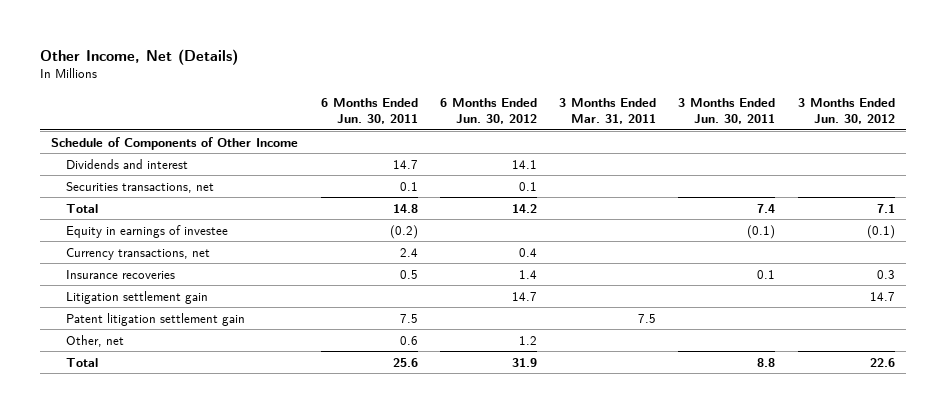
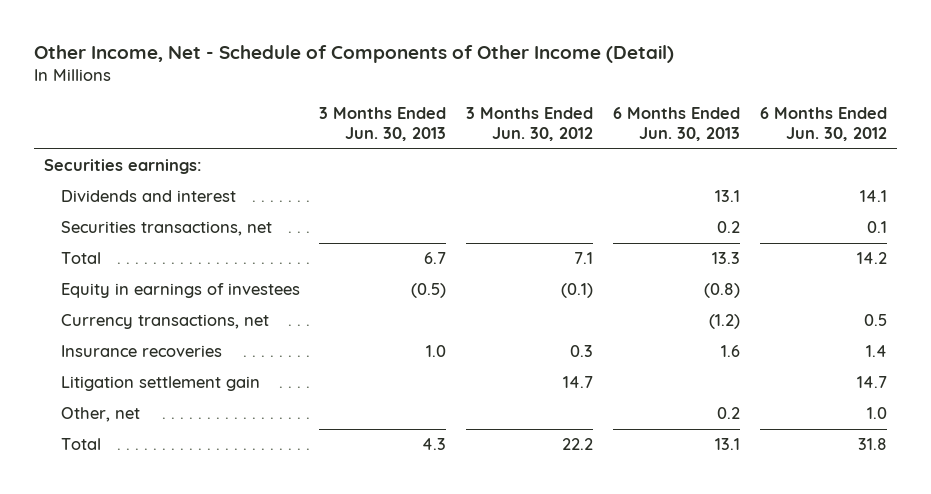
[40,48,239,65] Other Income, Net (Details) -> [34,45,675,64] Other Income, Net - Schedule of Components of Other Income (Detail)
[320,98,418,125] 6 Months Ended Jun. 30, 2011 -> none
[559,98,657,125] 3 Months Ended Mar. 31, 2011 -> none
[678,98,776,125] 3 Months Ended Jun. 30, 2011 -> none
none -> [319,107,447,142] 3 Months Ended Jun. 30, 2013
none -> [613,107,741,142] 6 Months Ended Jun. 30, 2013
[51,136,299,150] Schedule of Components of Other Income -> [43,159,202,175] Securities earnings:
[66,224,229,238] Equity in earnings of investee -> [60,283,300,299] Equity in earnings of investees
[518,247,537,257] 0.4 -> [864,314,888,327] 0.5
[66,312,246,326] Patent litigation settlement gain -> none
[518,335,537,345] 1.2 -> [867,407,888,420] 1.0
[511,357,537,367] 31.9 -> [858,438,888,451] 31.8
[869,357,895,367] 22.6 -> [562,438,594,451] 22.2

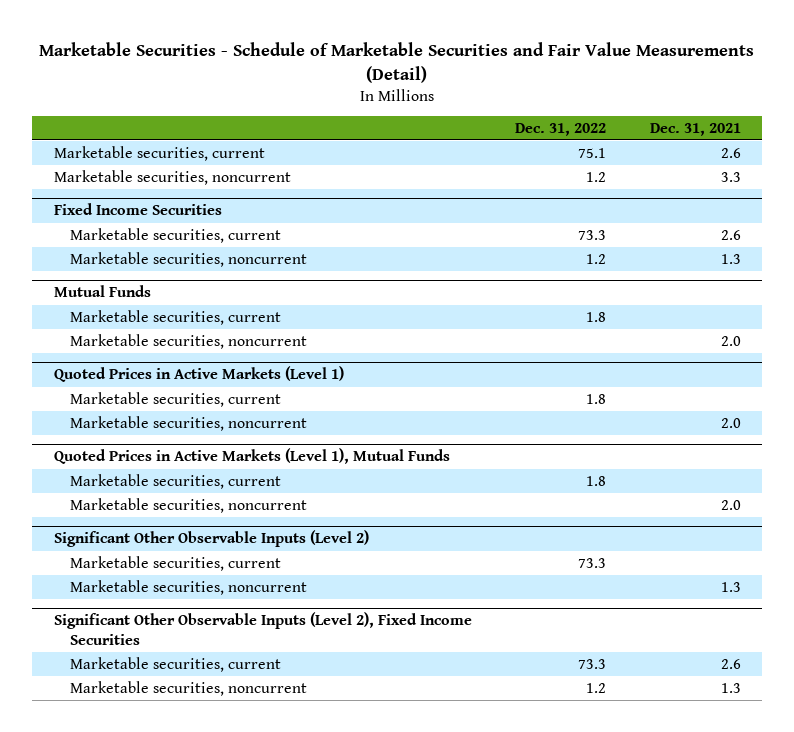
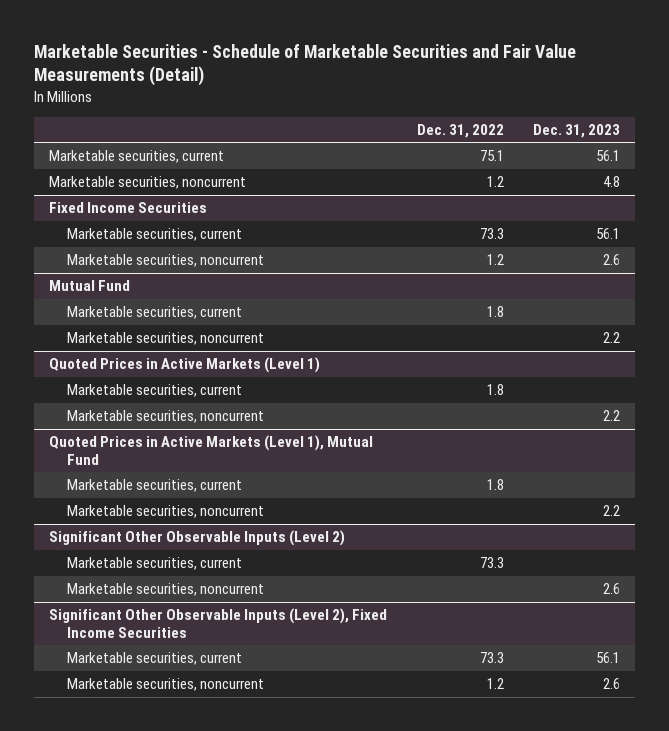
[649,122,741,136] Dec. 31, 2021 -> none
none -> [532,123,620,138] Dec. 31, 2023
[53,285,151,298] Mutual Funds -> [49,280,131,292] Mutual Fund
[53,448,450,465] Quoted Prices in Active Markets (Level 1), Mutual Funds -> [49,435,374,465] Quoted Prices in Active Markets (Level 1), Mutual Fund

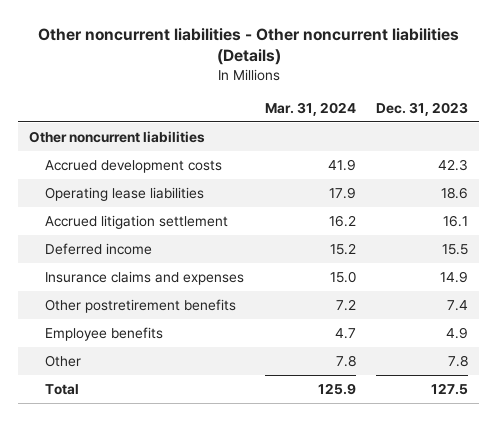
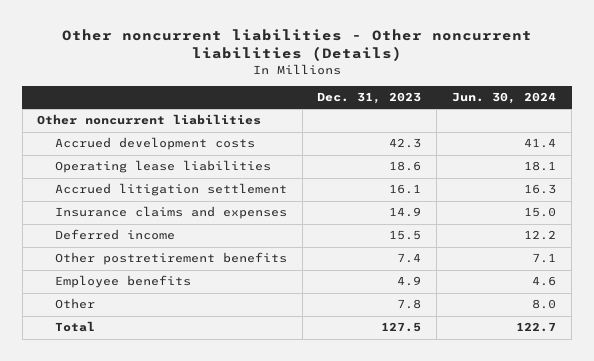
[264,101,356,116] Mar. 31, 2024 -> none
none -> [452,92,557,105] Jun. 30, 2024
[45,242,153,255] Deferred income -> [54,229,175,241] Deferred income

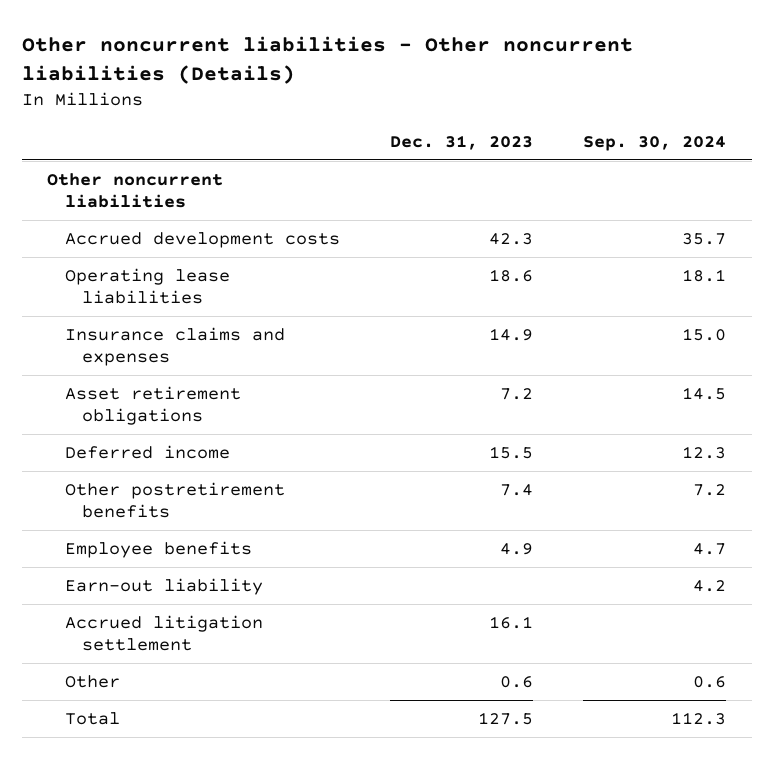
[452,92,557,105] Jun. 30, 2024 -> none
none -> [583,135,727,151] Sep. 30, 2024
none -> [64,385,241,425] Asset retirement obligations
none -> [64,577,263,595] Earn-out liability
[54,183,287,197] Accrued litigation settlement -> [64,614,263,651] Accrued litigation settlement
[397,299,422,310] 7.8 -> [500,675,534,688] 0.6

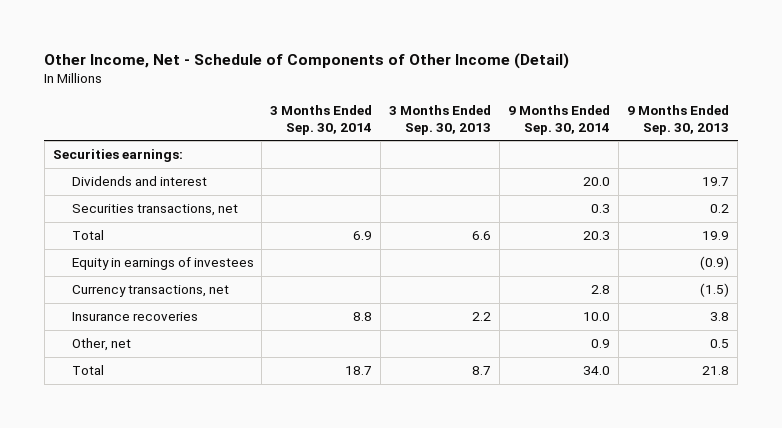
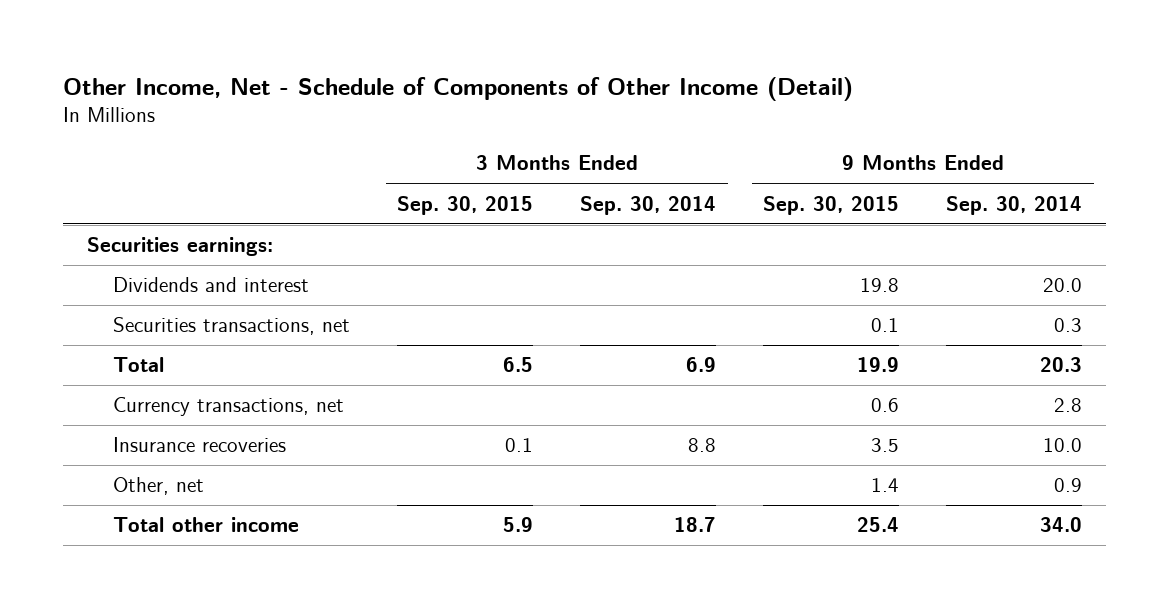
[389,104,492,135] 3 Months Ended Sep. 30, 2013 -> none
[627,104,730,135] 9 Months Ended Sep. 30, 2013 -> none
none -> [397,195,534,215] Sep. 30, 2015
none -> [763,195,900,215] Sep. 30, 2015
[71,257,254,271] Equity in earnings of investees -> none
[71,365,104,376] Total -> [113,517,300,533] Total other income

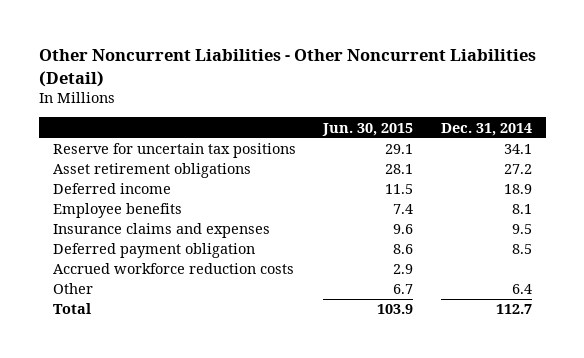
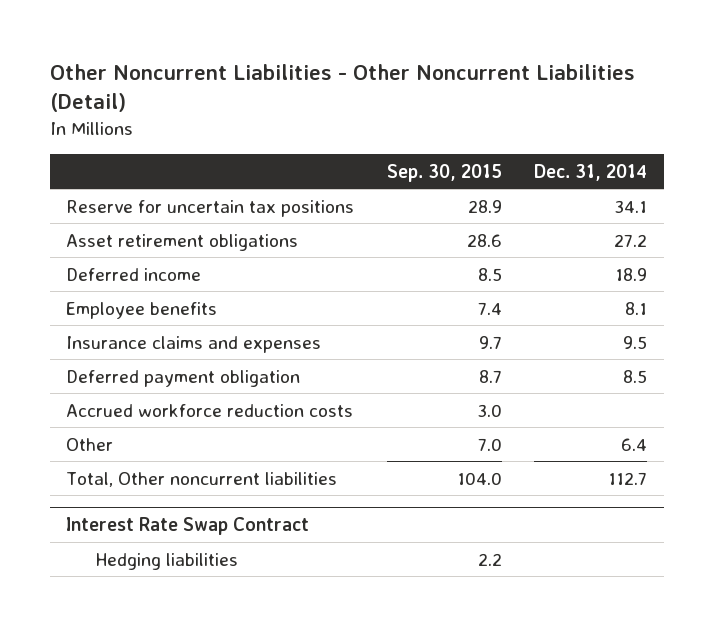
[322,122,414,136] Jun. 30, 2015 -> none
none -> [386,163,502,182] Sep. 30, 2015
[52,303,91,315] Total -> [66,471,338,487] Total, Other noncurrent liabilities
none -> [66,516,310,535] Interest Rate Swap Contract
none -> [95,552,239,570] Hedging liabilities

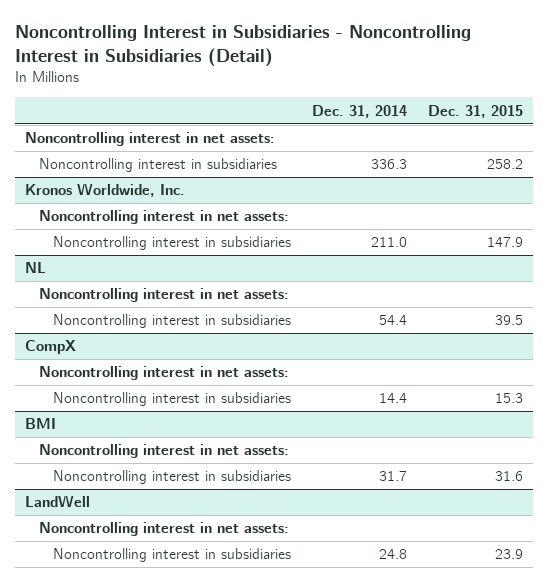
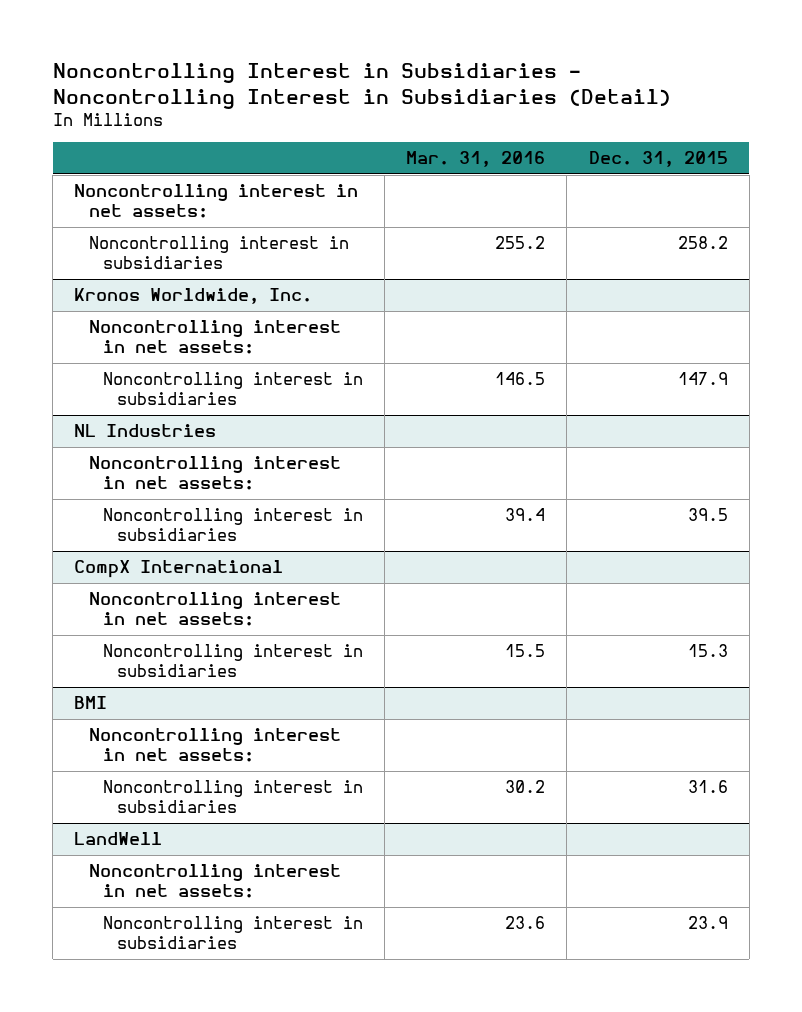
[312,104,408,118] Dec. 31, 2014 -> none
none -> [406,151,546,168] Mar. 31, 2016
[25,262,47,274] NL -> [74,424,217,438] NL Industries
[25,340,77,355] CompX -> [74,560,284,579] CompX International

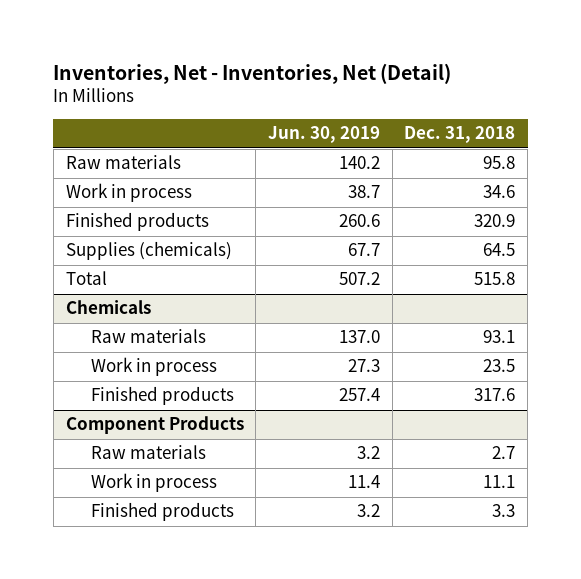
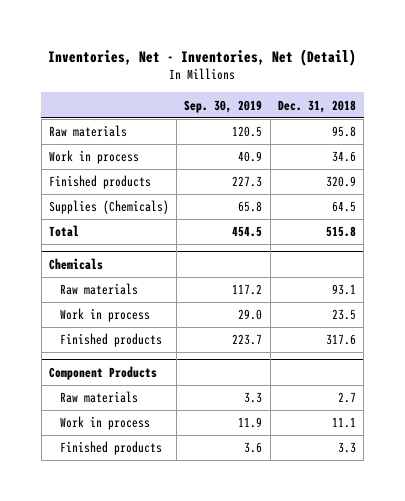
[268,126,381,144] Jun. 30, 2019 -> none
none -> [184,99,263,113] Sep. 30, 2019
[65,241,232,261] Supplies (chemicals) -> [48,200,169,215] Supplies (Chemicals)

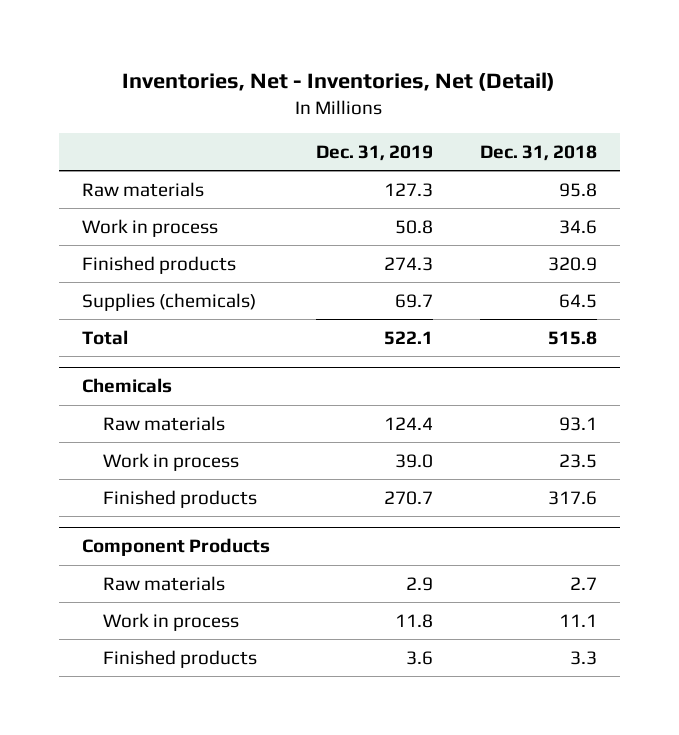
[184,99,263,113] Sep. 30, 2019 -> none
none -> [316,144,434,161] Dec. 31, 2019
[48,200,169,215] Supplies (Chemicals) -> [82,292,257,311] Supplies (chemicals)

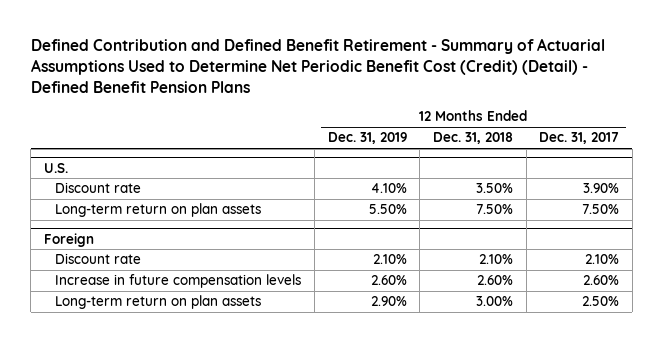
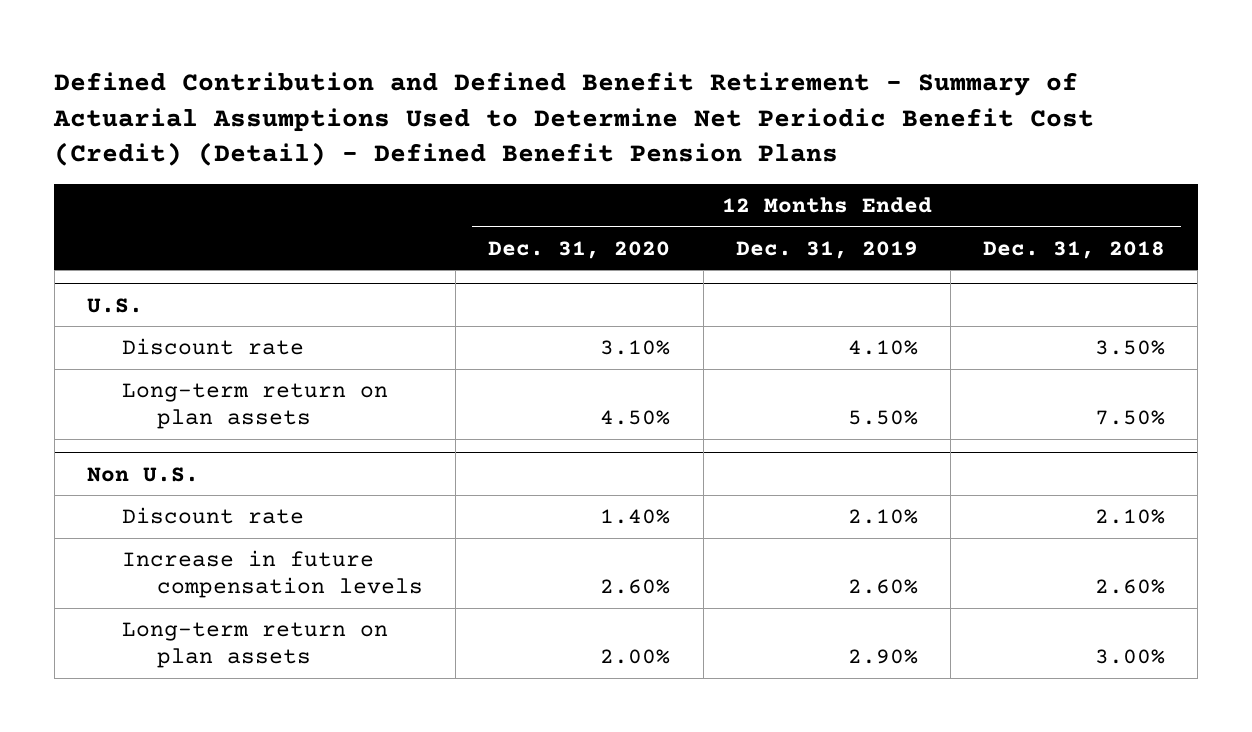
[539,132,620,145] Dec. 31, 2017 -> none
none -> [488,240,671,259] Dec. 31, 2020
[43,232,94,247] Foreign -> [86,466,199,482] Non U.S.

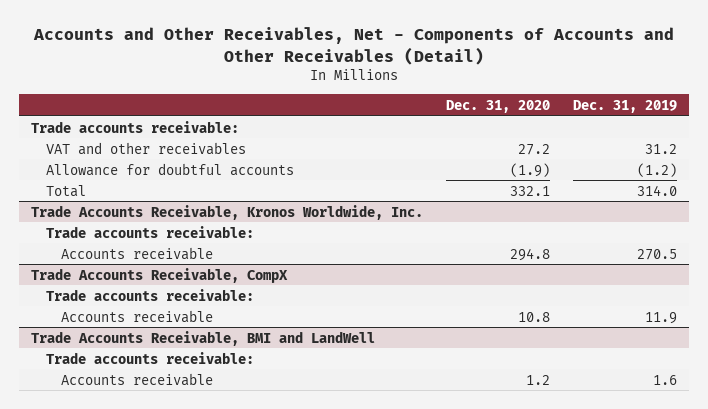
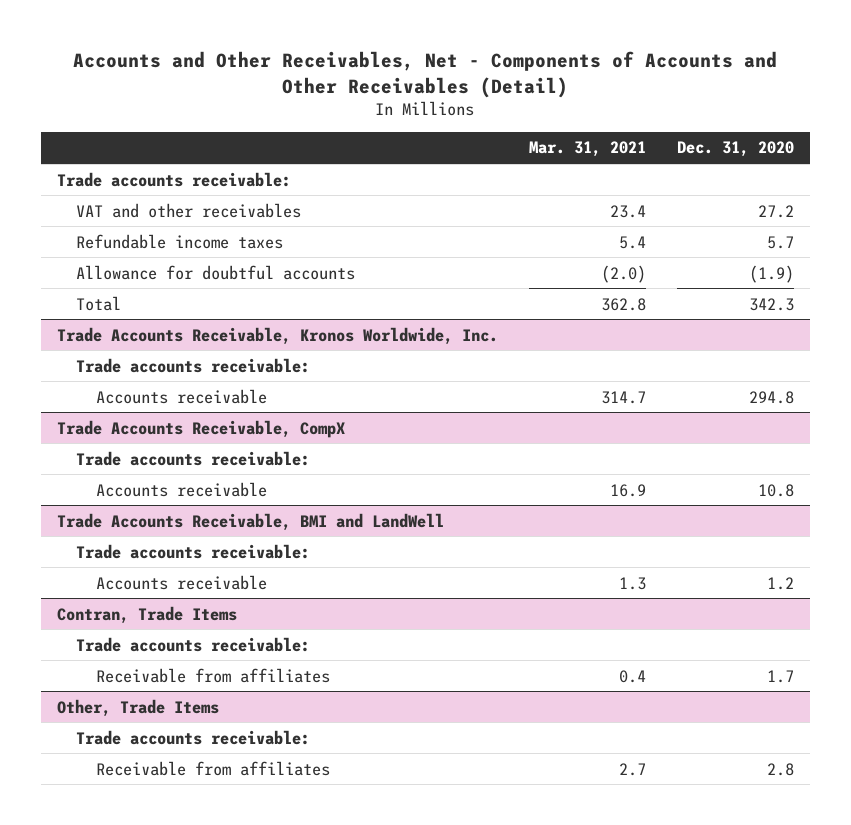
[573,99,678,113] Dec. 31, 2019 -> none
none -> [528,141,646,158] Mar. 31, 2021
none -> [76,233,284,249] Refundable income taxes
[510,185,551,196] 332.1 -> [749,297,795,311] 342.3
none -> [56,605,237,624] Contran, Trade Items
none -> [76,636,311,652] Trade accounts receivable:
none -> [95,667,330,683] Receivable from affiliates
none -> [56,698,219,717] Other, Trade Items
none -> [76,729,311,745] Trade accounts receivable:
none -> [95,760,330,776] Receivable from affiliates

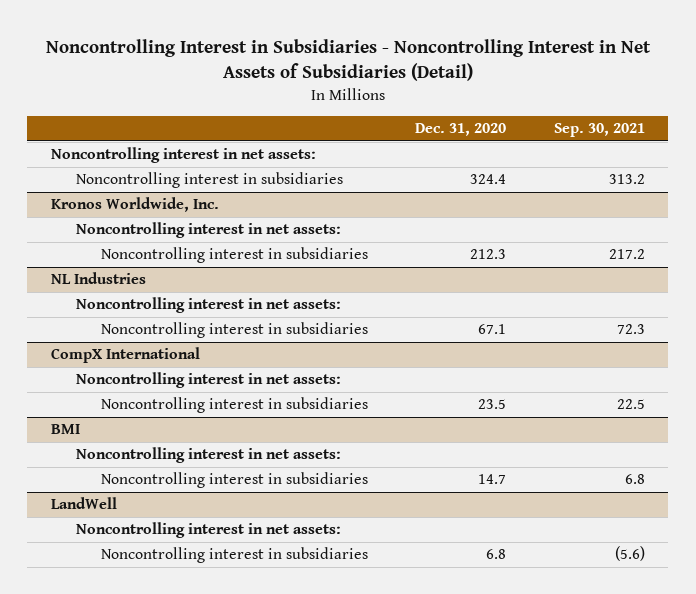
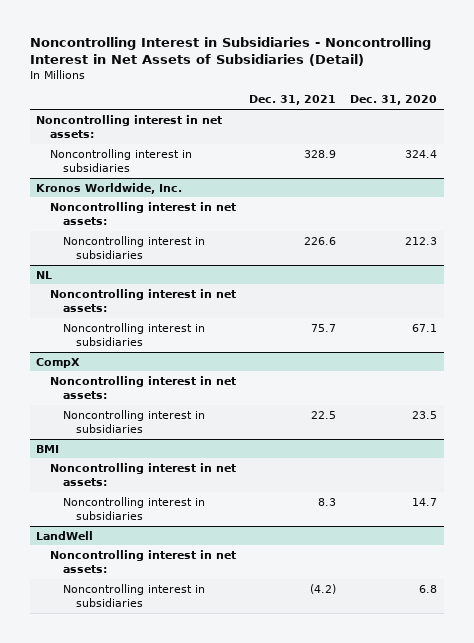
[553,123,645,138] Sep. 30, 2021 -> none
none -> [249,95,337,106] Dec. 31, 2021
[51,272,147,285] NL Industries -> [36,270,53,279] NL
[51,347,201,364] CompX International -> [36,357,81,368] CompX

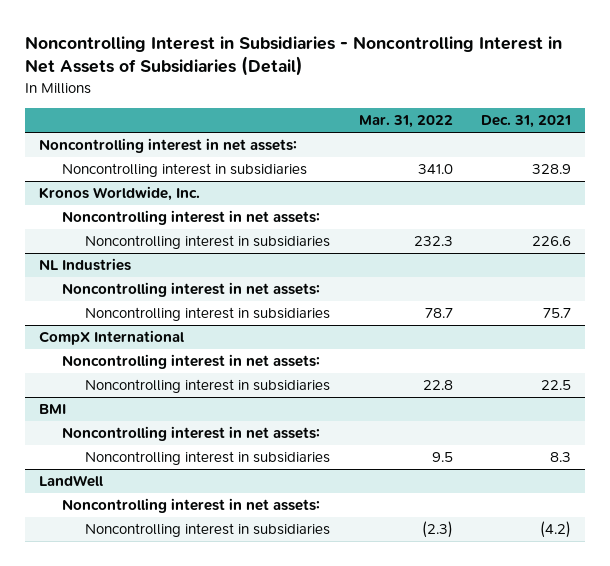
[350,95,438,106] Dec. 31, 2020 -> none
none -> [358,115,453,129] Mar. 31, 2022
[36,270,53,279] NL -> [39,258,132,272] NL Industries
[36,357,81,368] CompX -> [39,330,185,346] CompX International

